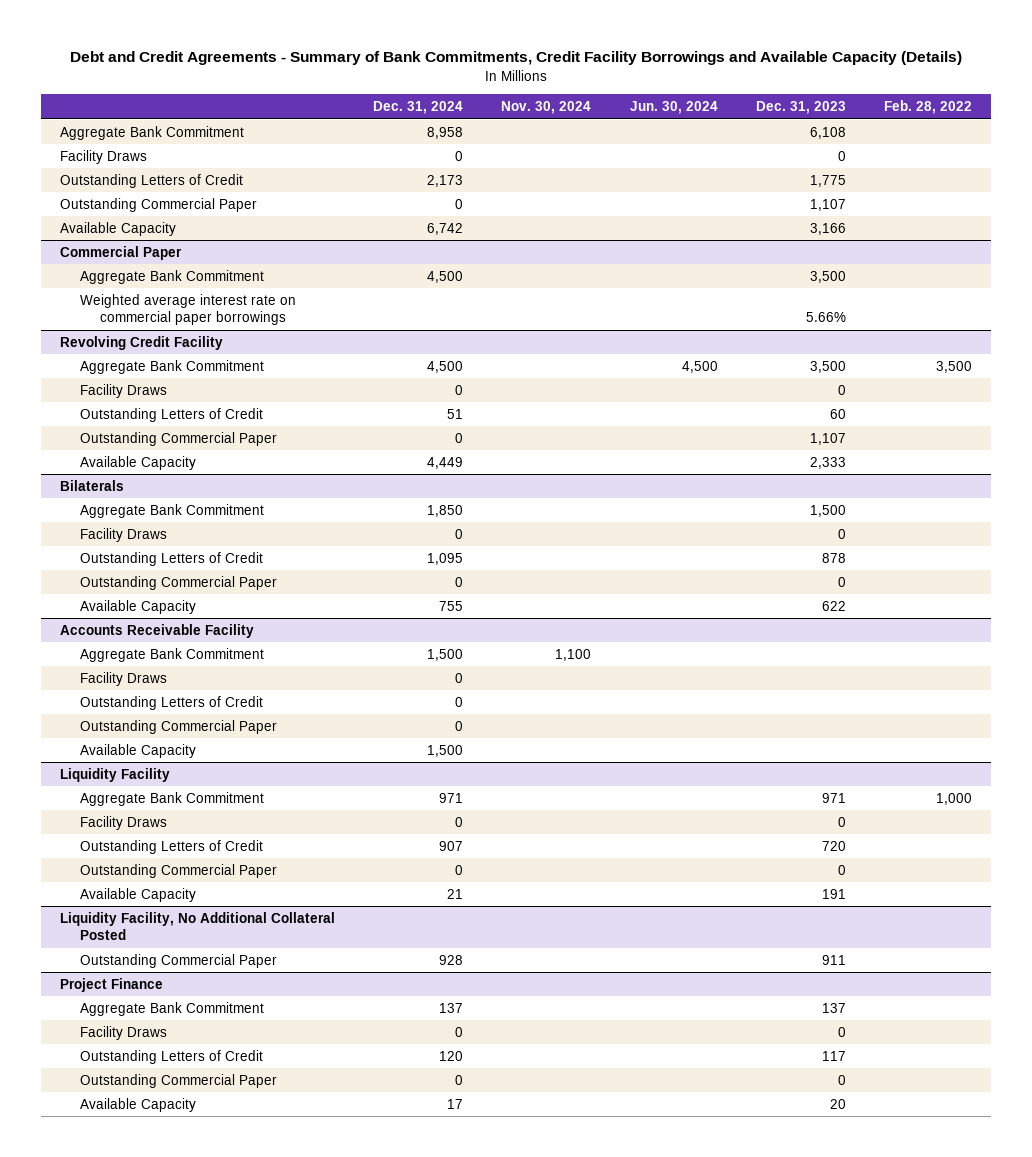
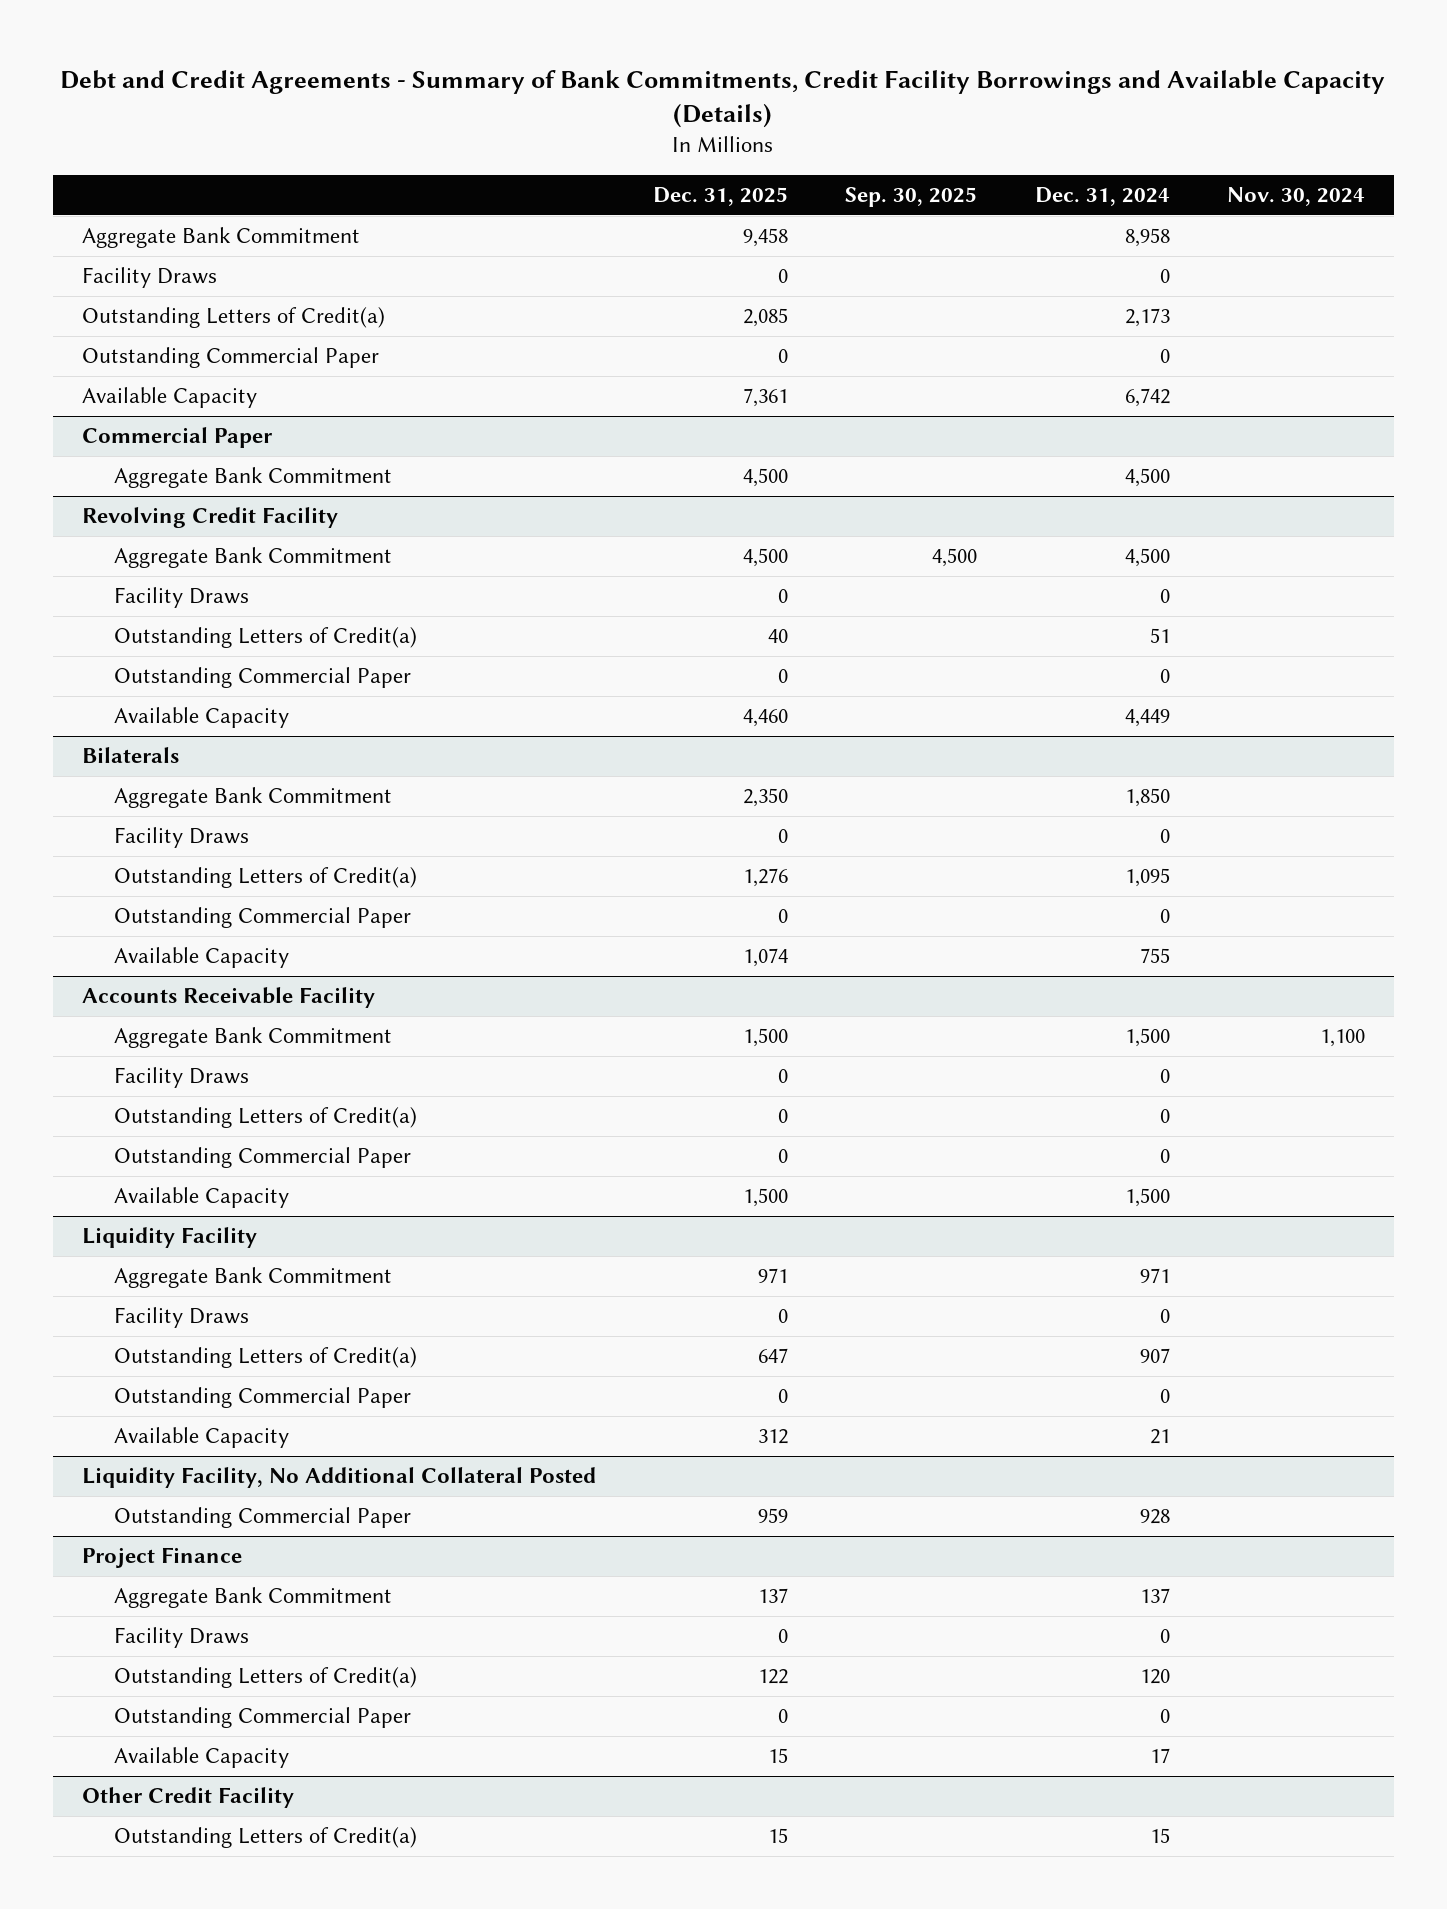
[629,101,718,115] Jun. 30, 2024 -> none
[755,101,846,115] Dec. 31, 2023 -> none
[883,100,972,115] Feb. 28, 2022 -> none
none -> [653,187,789,207] Dec. 31, 2025
none -> [845,187,978,208] Sep. 30, 2025
[60,173,244,188] Outstanding Letters of Credit -> [81,307,385,329] Outstanding Letters of Credit(a)
[80,293,297,326] Weighted average interest rate on commercial paper borrowings -> none
[80,407,264,422] Outstanding Letters of Credit -> [114,627,418,649] Outstanding Letters of Credit(a)
[80,551,264,566] Outstanding Letters of Credit -> [114,867,418,889] Outstanding Letters of Credit(a)
[80,695,264,710] Outstanding Letters of Credit -> [114,1107,418,1129] Outstanding Letters of Credit(a)
[80,839,264,854] Outstanding Letters of Credit -> [114,1347,418,1369] Outstanding Letters of Credit(a)
[80,1049,264,1064] Outstanding Letters of Credit -> [114,1667,418,1689] Outstanding Letters of Credit(a)
none -> [81,1787,294,1809] Other Credit Facility
none -> [114,1827,418,1849] Outstanding Letters of Credit(a)

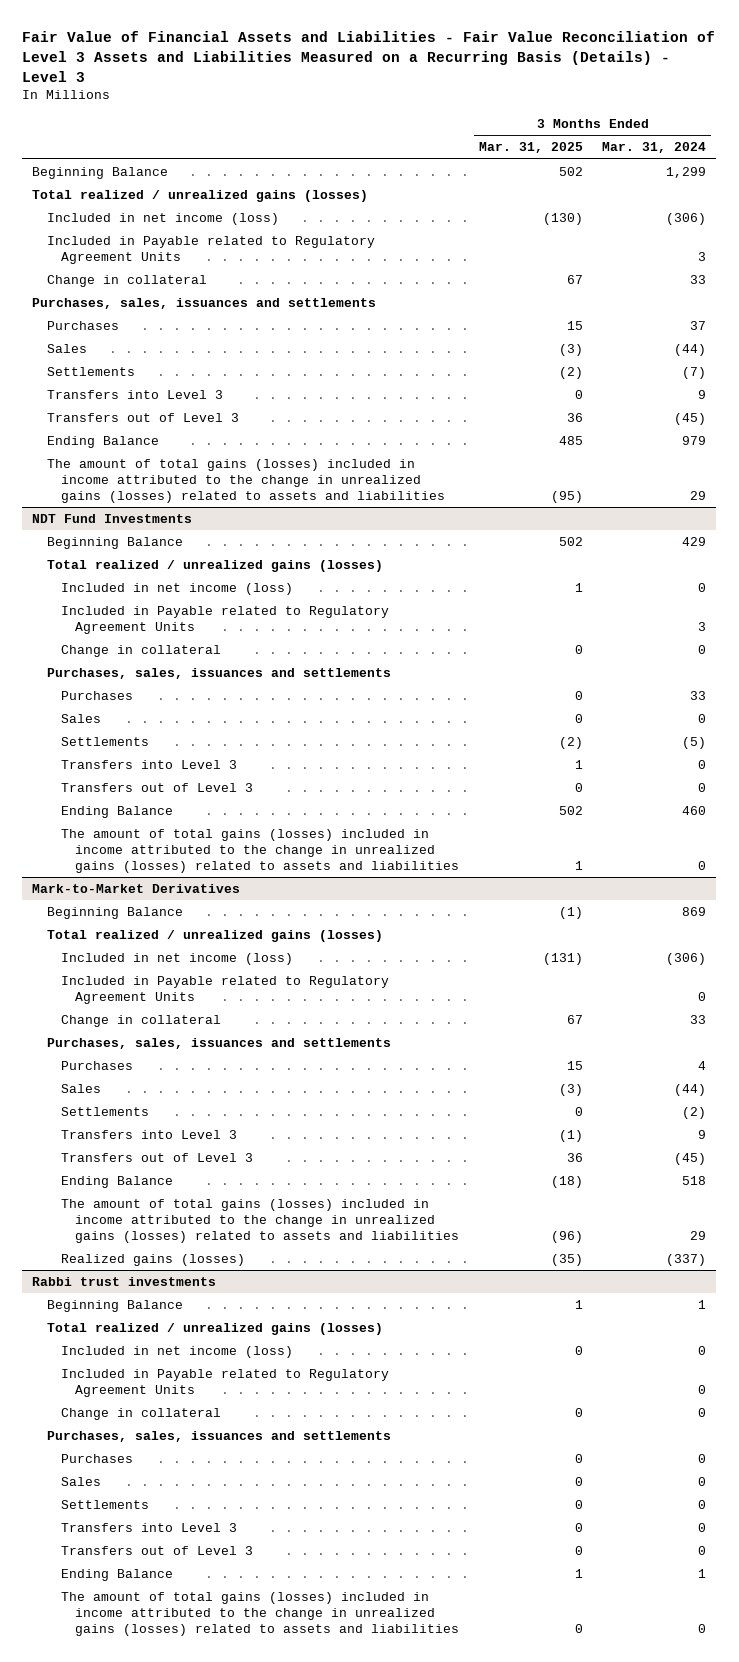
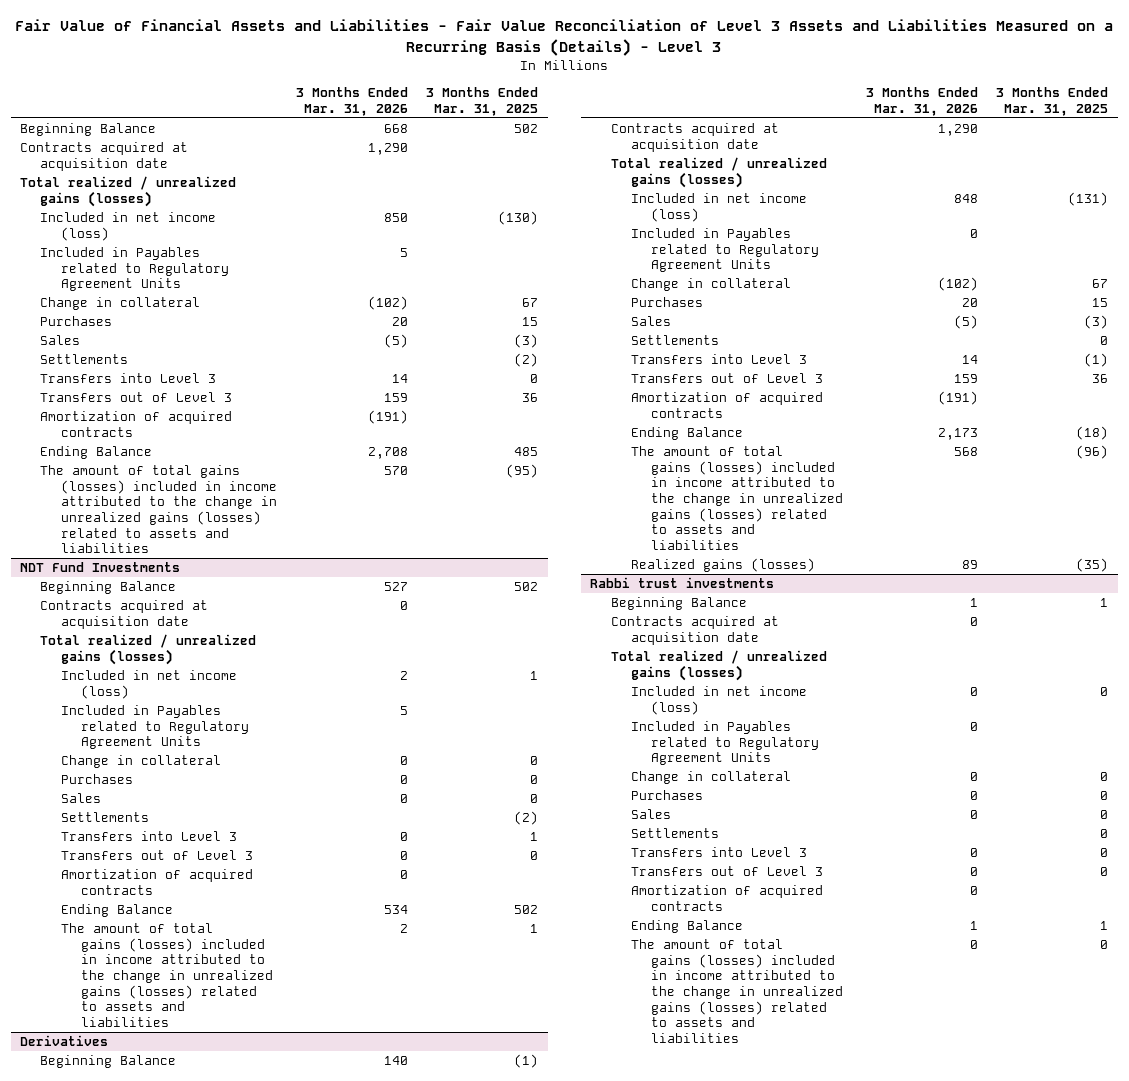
[602,142,707,154] Mar. 31, 2024 -> none
none -> [295,87,408,116] 3 Months Ended Mar. 31, 2026
none -> [20,142,189,171] Contracts acquired at acquisition date
[46,235,375,264] Included in Payable related to Regulatory Agreement Units -> [40,247,229,292] Included in Payables related to Regulatory Agreement Units
[32,297,377,309] Purchases, sales, issuances and settlements -> none
none -> [40,411,233,437] Amortization of acquired contracts
none -> [40,600,209,629] Contracts acquired at acquisition date
[60,605,389,634] Included in Payable related to Regulatory Agreement Units -> [60,705,249,750] Included in Payables related to Regulatory Agreement Units
[46,667,391,679] Purchases, sales, issuances and settlements -> none
none -> [60,869,253,895] Amortization of acquired contracts
[32,883,241,893] Mark-to-Market Derivatives -> [20,1035,109,1047] Derivatives
none -> [610,123,779,152] Contracts acquired at acquisition date
[60,975,389,1004] Included in Payable related to Regulatory Agreement Units -> [630,228,820,273] Included in Payables related to Regulatory Agreement Units
[46,1037,391,1049] Purchases, sales, issuances and settlements -> none
none -> [630,392,823,418] Amortization of acquired contracts
none -> [610,616,779,645] Contracts acquired at acquisition date
[60,1368,389,1397] Included in Payable related to Regulatory Agreement Units -> [630,721,820,766] Included in Payables related to Regulatory Agreement Units
[46,1430,391,1442] Purchases, sales, issuances and settlements -> none
none -> [630,885,823,911] Amortization of acquired contracts

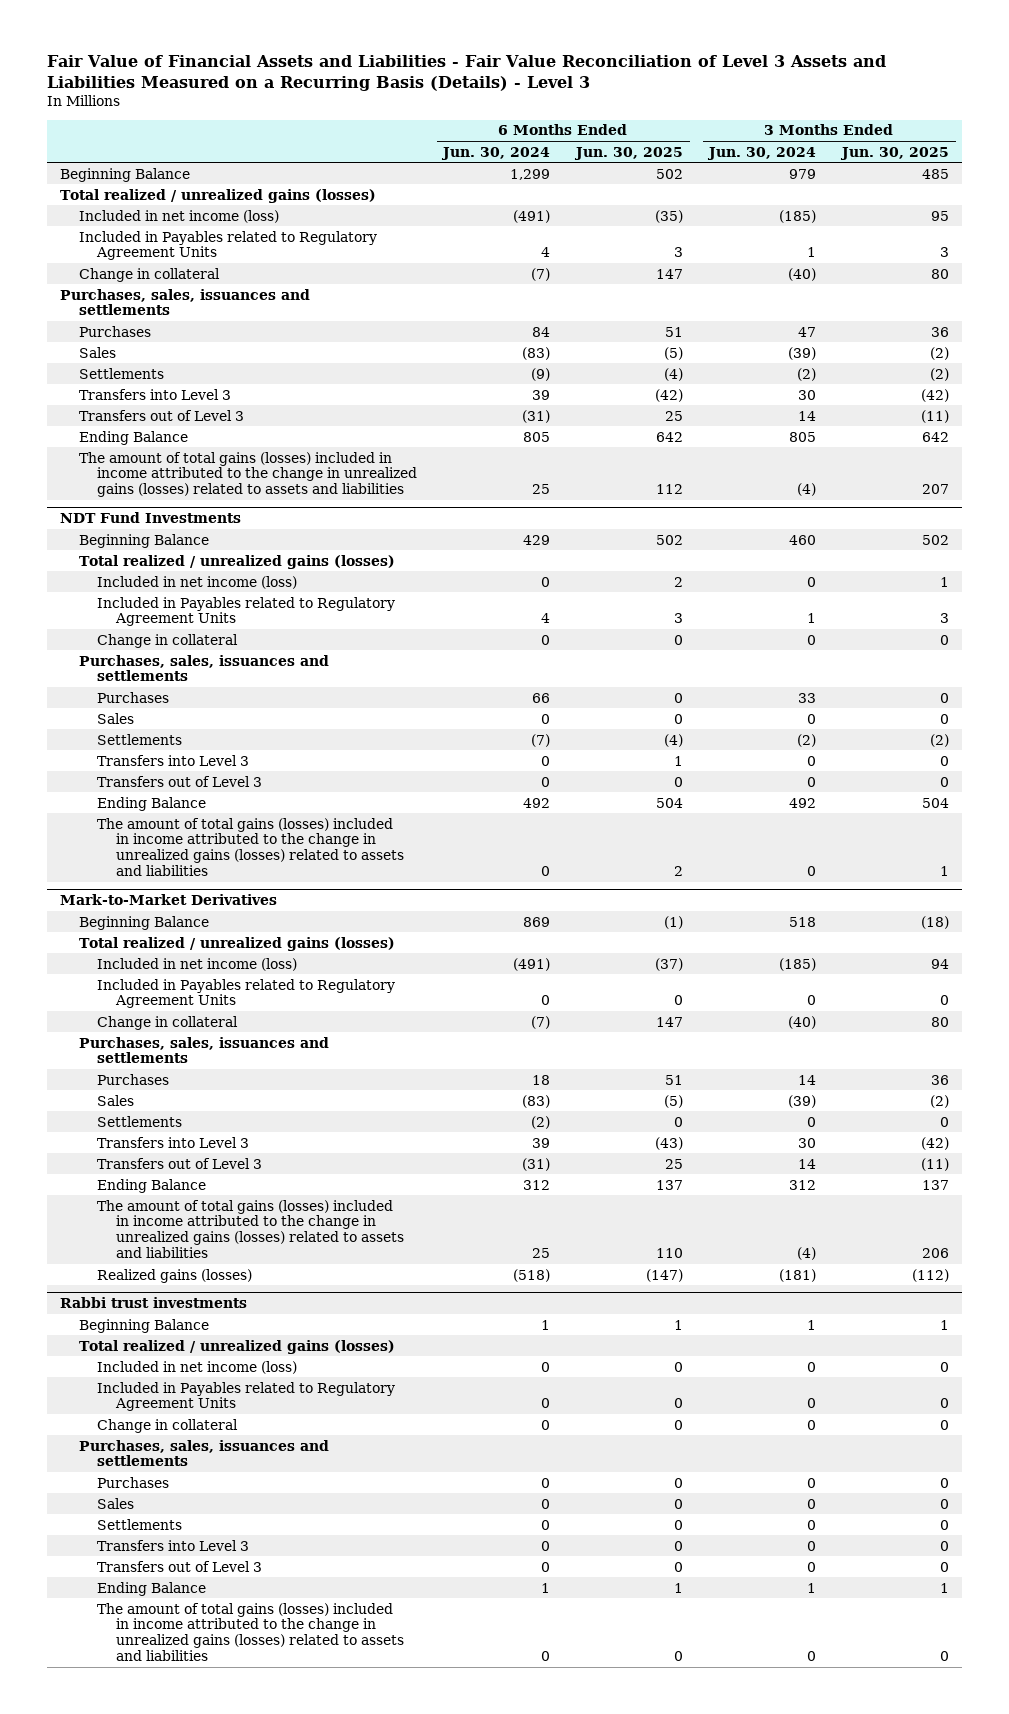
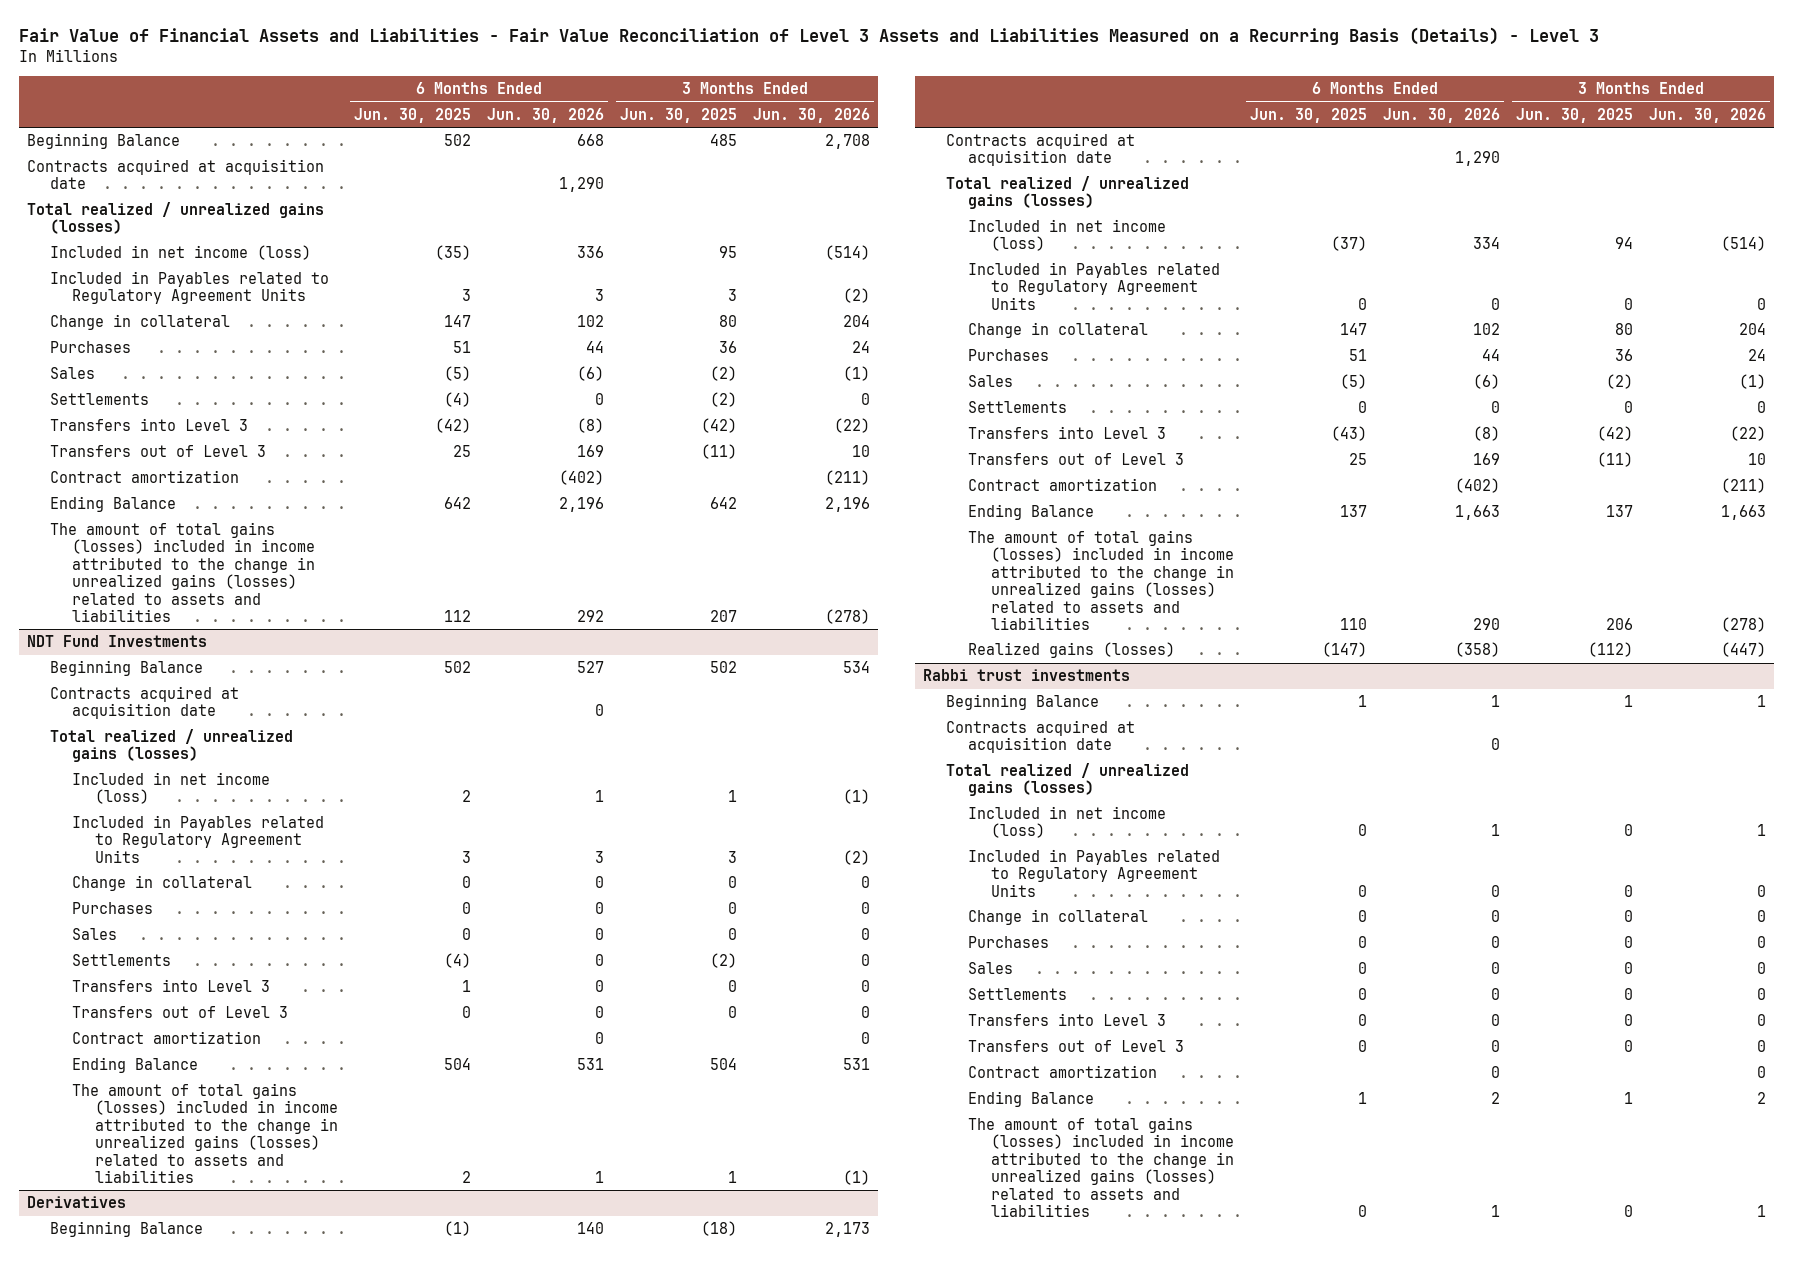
[441,146,551,160] Jun. 30, 2024 -> none
[707,146,817,160] Jun. 30, 2024 -> none
none -> [487,107,605,123] Jun. 30, 2026
none -> [753,107,871,123] Jun. 30, 2026
none -> [27,159,325,190] Contracts acquired at acquisition date
[59,288,310,316] Purchases, sales, issuances and settlements -> none
none -> [49,470,239,484] Contract amortization
none -> [49,686,239,720] Contracts acquired at acquisition date
[78,654,329,682] Purchases, sales, issuances and settlements -> none
none -> [72,1031,262,1045] Contract amortization
[59,894,277,906] Mark-to-Market Derivatives -> [27,1196,127,1209] Derivatives
none -> [945,133,1135,167] Contracts acquired at acquisition date
[78,1036,329,1064] Purchases, sales, issuances and settlements -> none
none -> [968,478,1158,492] Contract amortization
none -> [945,720,1135,754] Contracts acquired at acquisition date
[78,1439,329,1467] Purchases, sales, issuances and settlements -> none
none -> [968,1065,1158,1079] Contract amortization

